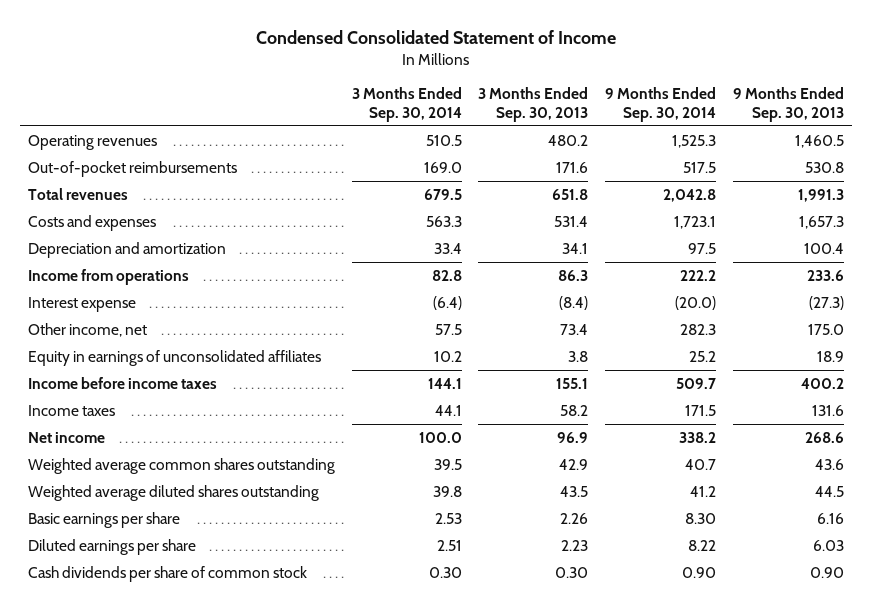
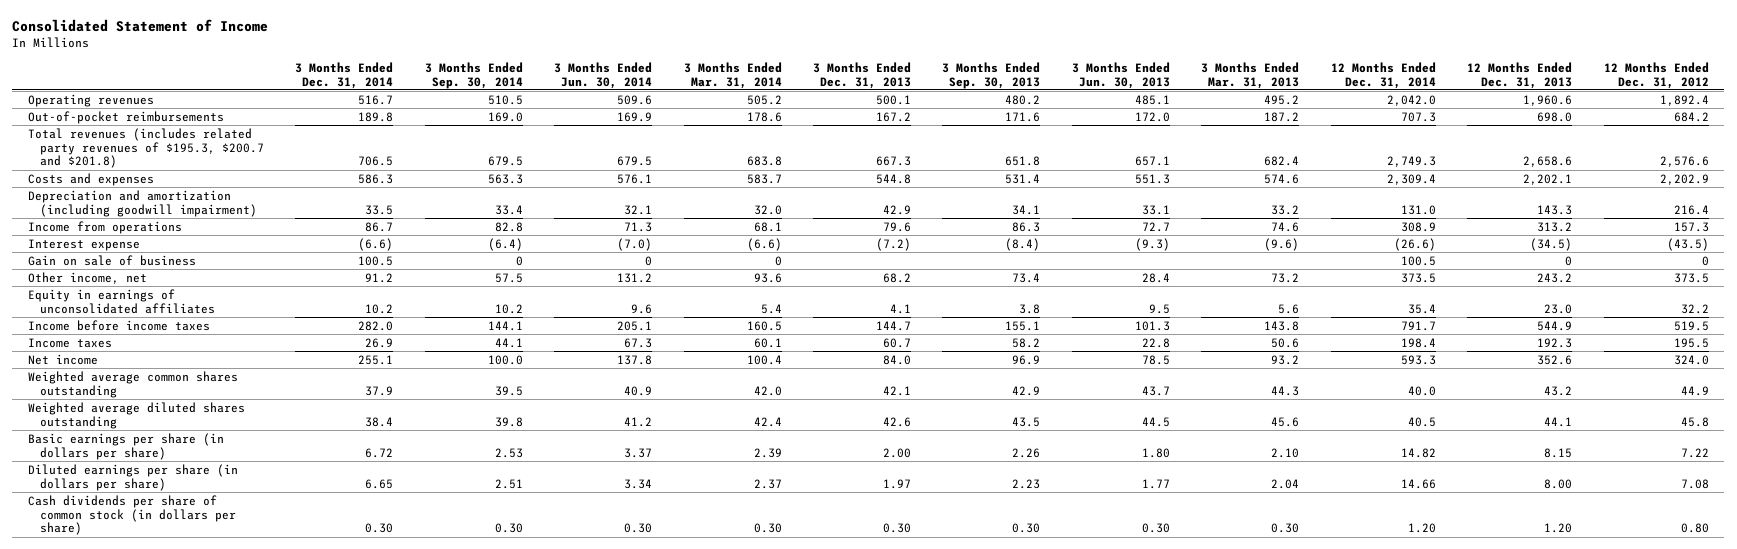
[255,30,616,45] Condensed Consolidated Statement of Income -> [12,19,269,33] Consolidated Statement of Income
[604,87,716,122] 9 Months Ended Sep. 30, 2014 -> none
[732,87,844,122] 9 Months Ended Sep. 30, 2013 -> none
none -> [295,61,394,89] 3 Months Ended Dec. 31, 2014
none -> [554,61,653,89] 3 Months Ended Jun. 30, 2014
none -> [683,61,782,89] 3 Months Ended Mar. 31, 2014
none -> [812,61,911,89] 3 Months Ended Dec. 31, 2013
none -> [1071,61,1170,89] 3 Months Ended Jun. 30, 2013
none -> [1201,61,1300,89] 3 Months Ended Mar. 31, 2013
none -> [1330,61,1436,89] 12 Months Ended Dec. 31, 2014
none -> [1467,61,1573,89] 12 Months Ended Dec. 31, 2013
none -> [1603,61,1709,89] 12 Months Ended Dec. 31, 2012
[28,187,129,200] Total revenues -> [28,127,264,169] Total revenues (includes related party revenues of $195.3, $200.7 and $201.8)
[28,241,227,258] Depreciation and amortization -> [28,189,257,217] Depreciation and amortization (including goodwill impairment)
none -> [28,254,197,266] Gain on sale of business
[28,511,181,528] Basic earnings per share -> [28,432,225,460] Basic earnings per share (in dollars per share)
[28,538,197,555] Diluted earnings per share -> [28,463,239,491] Diluted earnings per share (in dollars per share)
[28,565,308,582] Cash dividends per share of common stock -> [28,494,236,536] Cash dividends per share of common stock (in dollars per share)

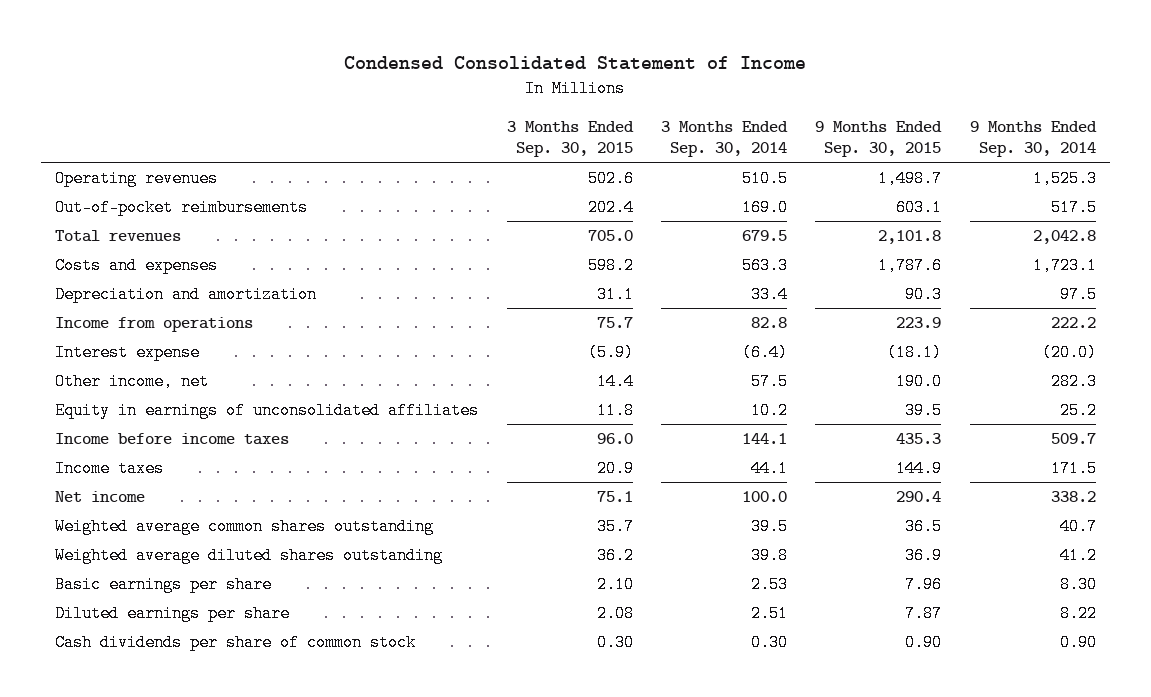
[12,19,269,33] Consolidated Statement of Income -> [344,56,807,71] Condensed Consolidated Statement of Income
[295,61,394,89] 3 Months Ended Dec. 31, 2014 -> none
[554,61,653,89] 3 Months Ended Jun. 30, 2014 -> none
[683,61,782,89] 3 Months Ended Mar. 31, 2014 -> none
[812,61,911,89] 3 Months Ended Dec. 31, 2013 -> none
[942,61,1041,89] 3 Months Ended Sep. 30, 2013 -> none
[1071,61,1170,89] 3 Months Ended Jun. 30, 2013 -> none
[1201,61,1300,89] 3 Months Ended Mar. 31, 2013 -> none
[1330,61,1436,89] 12 Months Ended Dec. 31, 2014 -> none
[1467,61,1573,89] 12 Months Ended Dec. 31, 2013 -> none
[1603,61,1709,89] 12 Months Ended Dec. 31, 2012 -> none
none -> [506,120,634,158] 3 Months Ended Sep. 30, 2015
none -> [815,120,943,158] 9 Months Ended Sep. 30, 2015
none -> [969,120,1097,158] 9 Months Ended Sep. 30, 2014
[28,127,264,169] Total revenues (includes related party revenues of $195.3, $200.7 and $201.8) -> [55,230,182,243] Total revenues
[28,189,257,217] Depreciation and amortization (including goodwill impairment) -> [55,286,318,304] Depreciation and amortization
[28,254,197,266] Gain on sale of business -> none
[28,432,225,460] Basic earnings per share (in dollars per share) -> [55,576,273,594] Basic earnings per share
[28,463,239,491] Diluted earnings per share (in dollars per share) -> [55,605,291,623] Diluted earnings per share
[28,494,236,536] Cash dividends per share of common stock (in dollars per share) -> [55,634,417,652] Cash dividends per share of common stock

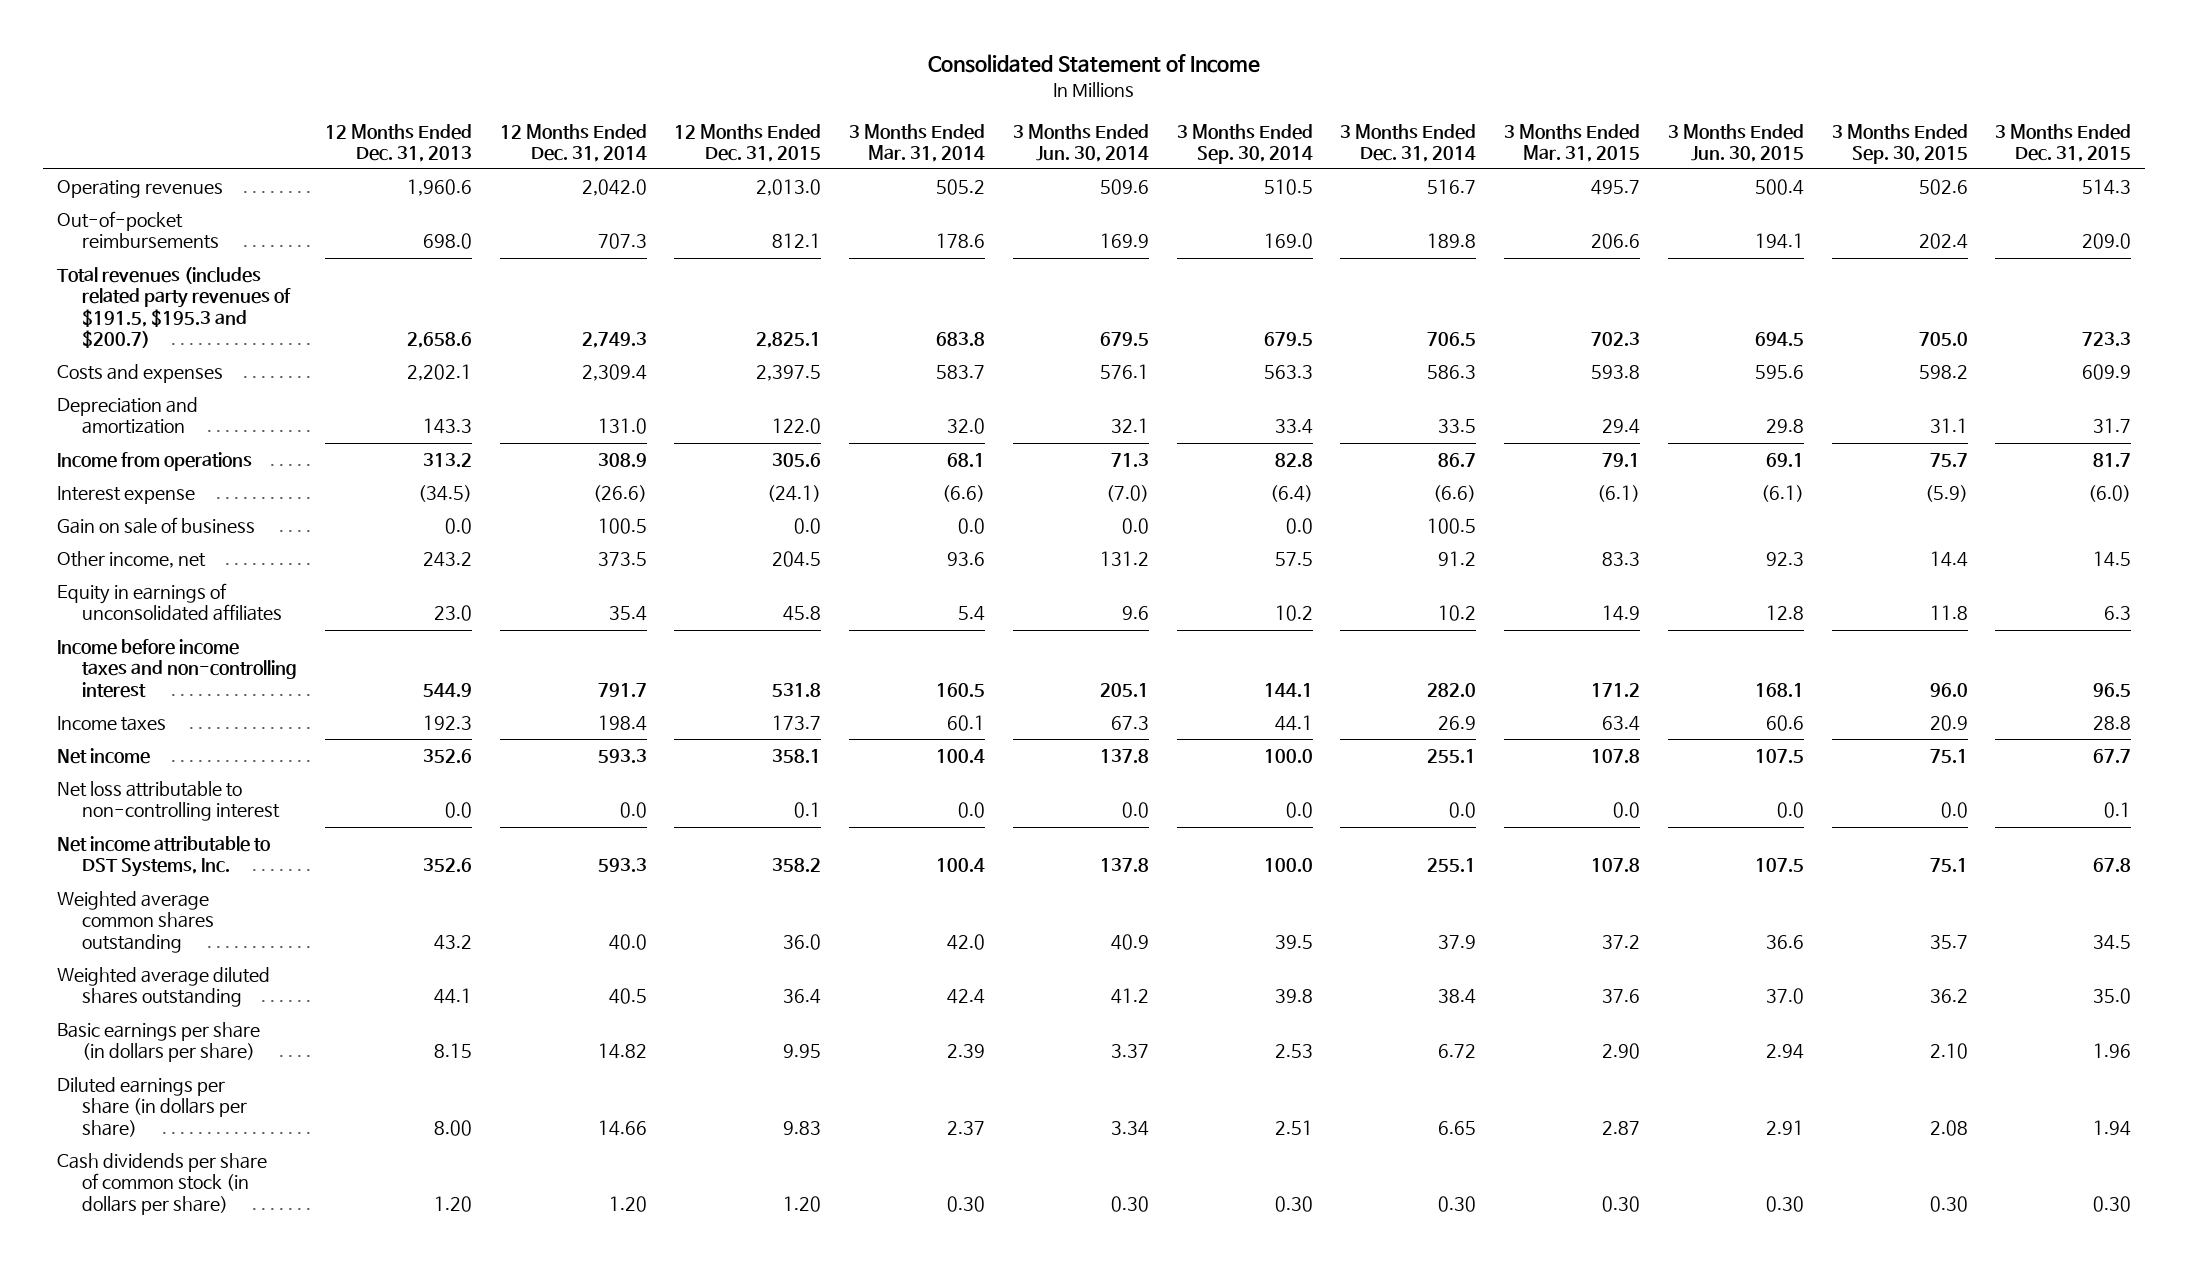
[344,56,807,71] Condensed Consolidated Statement of Income -> [928,54,1261,74] Consolidated Statement of Income
[815,120,943,158] 9 Months Ended Sep. 30, 2015 -> none
[969,120,1097,158] 9 Months Ended Sep. 30, 2014 -> none
none -> [324,123,472,162] 12 Months Ended Dec. 31, 2013
none -> [499,123,647,162] 12 Months Ended Dec. 31, 2014
none -> [674,123,822,162] 12 Months Ended Dec. 31, 2015
none -> [849,123,986,162] 3 Months Ended Mar. 31, 2014
none -> [1012,123,1149,162] 3 Months Ended Jun. 30, 2014
none -> [1340,123,1477,162] 3 Months Ended Dec. 31, 2014
none -> [1504,123,1641,162] 3 Months Ended Mar. 31, 2015
none -> [1667,123,1804,162] 3 Months Ended Jun. 30, 2015
none -> [1995,123,2132,162] 3 Months Ended Dec. 31, 2015
[55,230,182,243] Total revenues -> [56,267,292,348] Total revenues (includes related party revenues of $191.5, $195.3 and $200.7)
none -> [56,517,255,535] Gain on sale of business
[55,433,290,446] Income before income taxes -> [56,639,298,698] Income before income taxes and non-controlling interest
none -> [56,781,281,822] Net loss attributable to non-controlling interest
none -> [56,836,270,878] Net income attributable to DST Systems, Inc.
[55,576,273,594] Basic earnings per share -> [56,1022,260,1063] Basic earnings per share (in dollars per share)
[55,605,291,623] Diluted earnings per share -> [56,1077,248,1137] Diluted earnings per share (in dollars per share)
[55,634,417,652] Cash dividends per share of common stock -> [56,1153,267,1215] Cash dividends per share of common stock (in dollars per share)

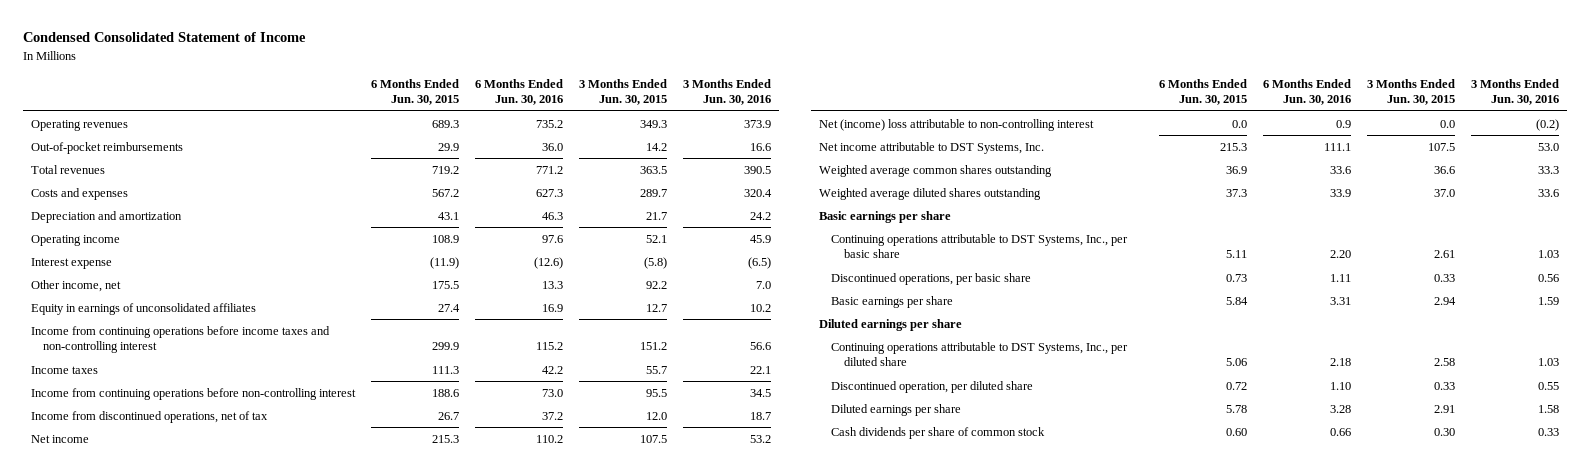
[928,54,1261,74] Consolidated Statement of Income -> [22,32,306,43] Condensed Consolidated Statement of Income
[324,123,472,162] 12 Months Ended Dec. 31, 2013 -> none
[499,123,647,162] 12 Months Ended Dec. 31, 2014 -> none
[674,123,822,162] 12 Months Ended Dec. 31, 2015 -> none
[849,123,986,162] 3 Months Ended Mar. 31, 2014 -> none
[1012,123,1149,162] 3 Months Ended Jun. 30, 2014 -> none
[1176,123,1313,164] 3 Months Ended Sep. 30, 2014 -> none
[1340,123,1477,162] 3 Months Ended Dec. 31, 2014 -> none
[1504,123,1641,162] 3 Months Ended Mar. 31, 2015 -> none
[1831,123,1968,164] 3 Months Ended Sep. 30, 2015 -> none
[1995,123,2132,162] 3 Months Ended Dec. 31, 2015 -> none
none -> [370,79,459,106] 6 Months Ended Jun. 30, 2015
none -> [474,79,563,106] 6 Months Ended Jun. 30, 2016
none -> [682,79,771,106] 3 Months Ended Jun. 30, 2016
[56,267,292,348] Total revenues (includes related party revenues of $191.5, $195.3 and $200.7) -> none
[56,517,255,535] Gain on sale of business -> none
[1754,179,1804,196] 500.4 -> [639,119,667,128] 349.3
[1754,233,1804,250] 194.1 -> [645,142,667,151] 14.2
none -> [30,164,105,174] Total revenues
[1754,365,1804,380] 595.6 -> [639,188,667,197] 289.7
[1765,419,1804,434] 29.8 -> [645,211,667,220] 21.7
[56,452,252,472] Income from operations -> [30,234,120,246] Operating income
[1765,453,1804,468] 69.1 -> [645,234,667,243] 52.1
[1760,485,1804,503] (6.1) -> [643,256,667,269] (5.8)
[1765,552,1804,567] 92.3 -> [645,280,667,289] 92.2
[1765,605,1804,621] 12.8 -> [645,303,667,312] 12.7
[56,639,298,698] Income before income taxes and non-controlling interest -> [30,325,330,353] Income from continuing operations before income taxes and non-controlling interest
[1754,682,1804,697] 168.1 -> [639,341,667,350] 151.2
[1765,715,1804,732] 60.6 -> [645,365,667,374] 55.7
none -> [30,387,356,400] Income from continuing operations before non-controlling interest
none -> [30,410,268,423] Income from discontinued operations, net of tax
[56,781,281,822] Net loss attributable to non-controlling interest -> [818,118,1094,131] Net (income) loss attributable to non-controlling interest
none -> [818,210,951,223] Basic earnings per share
none -> [831,233,1129,258] Continuing operations attributable to DST Systems, Inc., per basic share
none -> [831,272,1032,285] Discontinued operations, per basic share
[56,1022,260,1063] Basic earnings per share (in dollars per share) -> [831,295,954,308] Basic earnings per share
none -> [818,318,962,331] Diluted earnings per share
none -> [831,341,1129,366] Continuing operations attributable to DST Systems, Inc., per diluted share
none -> [831,380,1034,393] Discontinued operation, per diluted share
[56,1077,248,1137] Diluted earnings per share (in dollars per share) -> [831,403,962,416] Diluted earnings per share
[56,1153,267,1215] Cash dividends per share of common stock (in dollars per share) -> [831,426,1046,439] Cash dividends per share of common stock

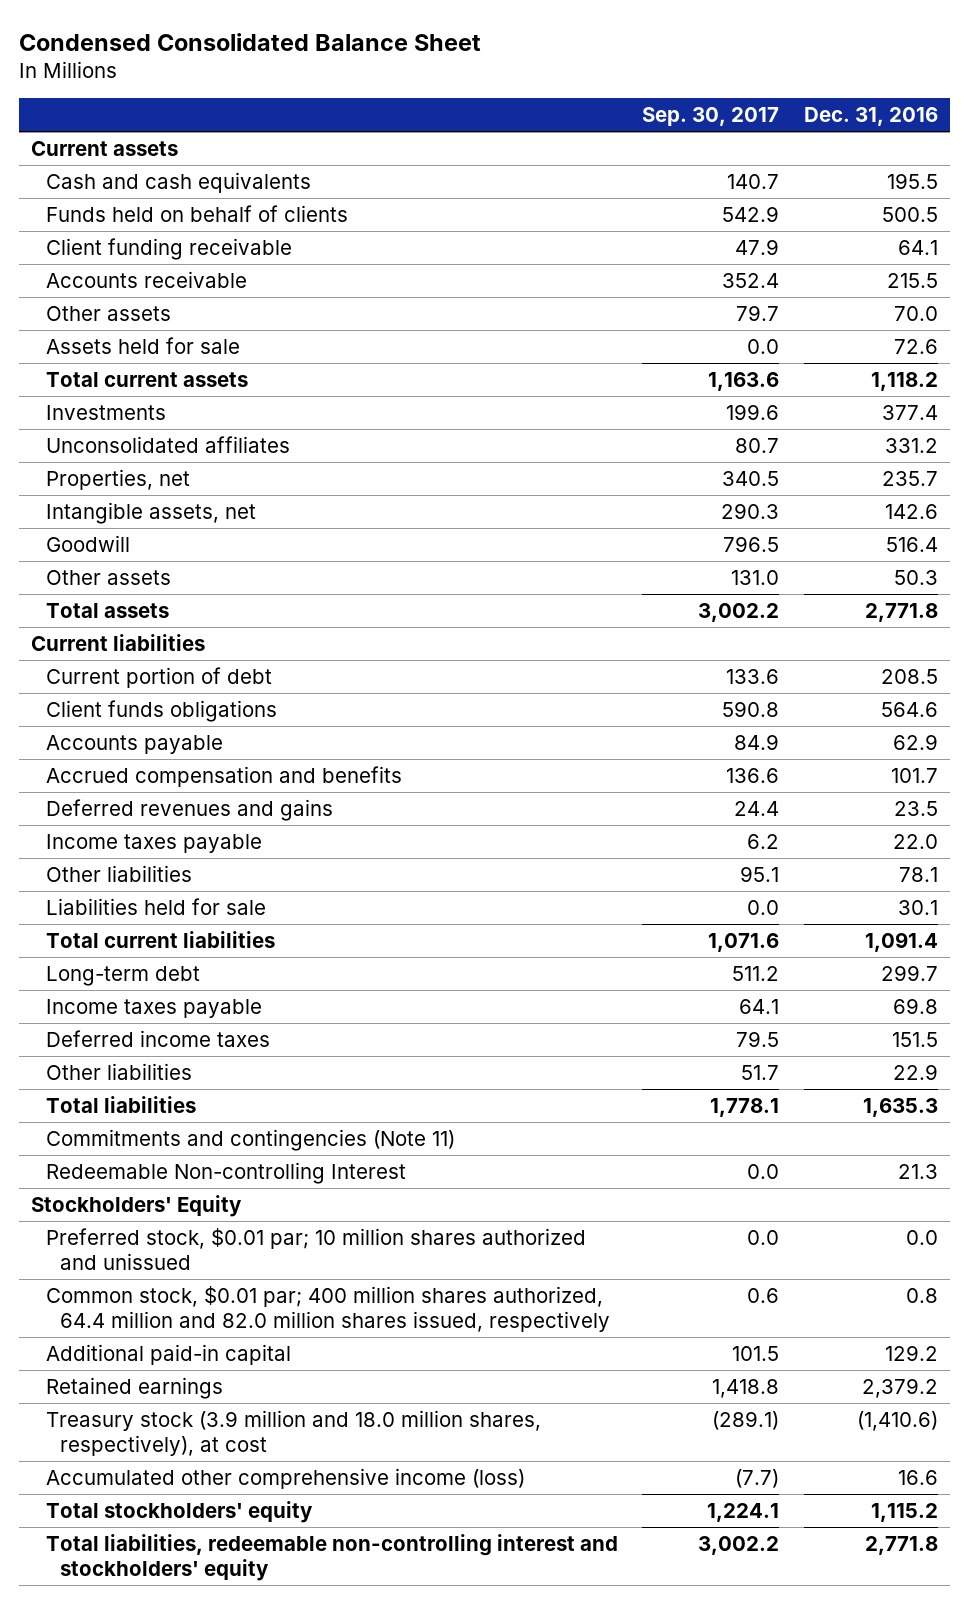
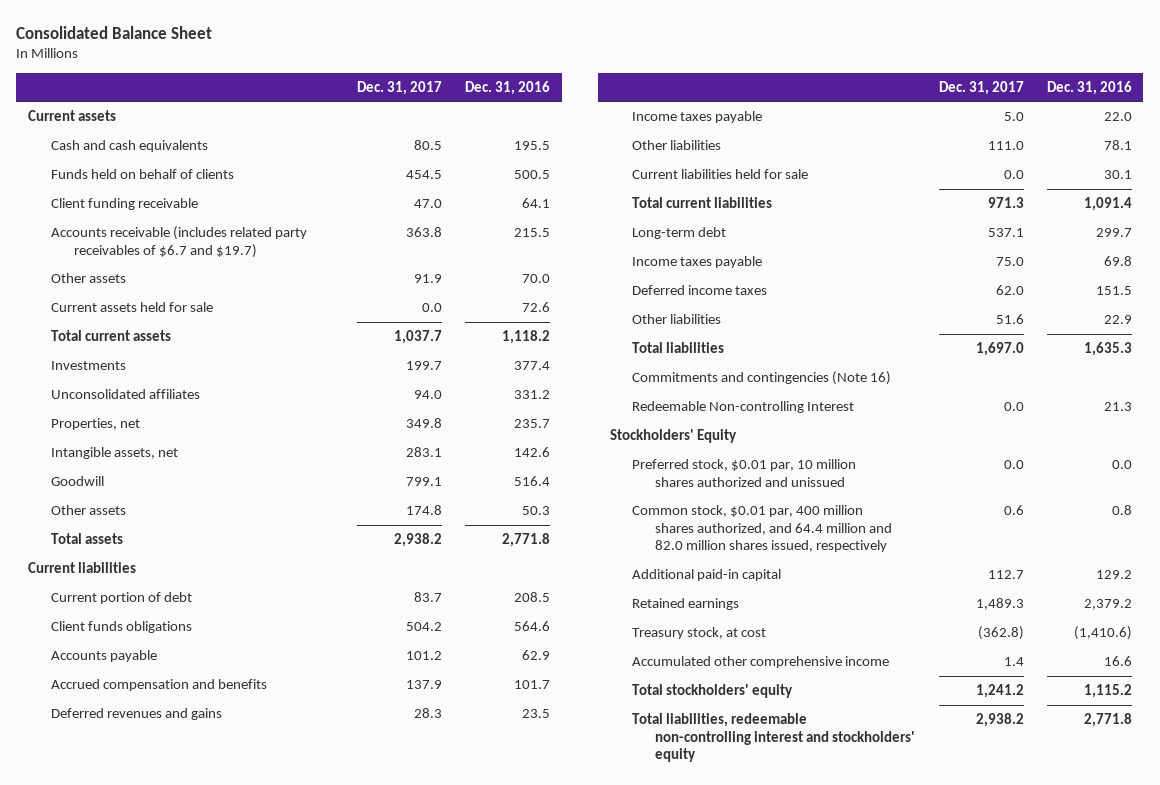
[18,32,481,51] Condensed Consolidated Balance Sheet -> [16,25,213,39] Consolidated Balance Sheet
[642,107,780,127] Sep. 30, 2017 -> none
none -> [356,80,442,95] Dec. 31, 2017
[45,270,247,288] Accounts receivable -> [50,226,307,258] Accounts receivable (includes related party receivables of $6.7 and $19.7)
[45,336,240,354] Assets held for sale -> [50,302,213,313] Current assets held for sale
[45,897,266,915] Liabilities held for sale -> [632,169,809,180] Current liabilities held for sale
[45,1128,455,1151] Commitments and contingencies (Note 11) -> [632,371,892,386] Commitments and contingencies (Note 16)
[45,1227,586,1271] Preferred stock, $0.01 par; 10 million shares authorized and unissued -> [632,459,857,487] Preferred stock, $0.01 par, 10 million shares authorized and unissued
[45,1285,611,1333] Common stock, $0.01 par; 400 million shares authorized, 64.4 million and 82.0 million shares issued, respectively -> [632,505,893,553] Common stock, $0.01 par, 400 million shares authorized, and 64.4 million and 82.0 million shares issued, respectively
[45,1409,541,1457] Treasury stock (3.9 million and 18.0 million shares, respectively), at cost -> [632,627,767,640] Treasury stock, at cost
[45,1467,525,1489] Accumulated other comprehensive income (loss) -> [632,656,890,669] Accumulated other comprehensive income

